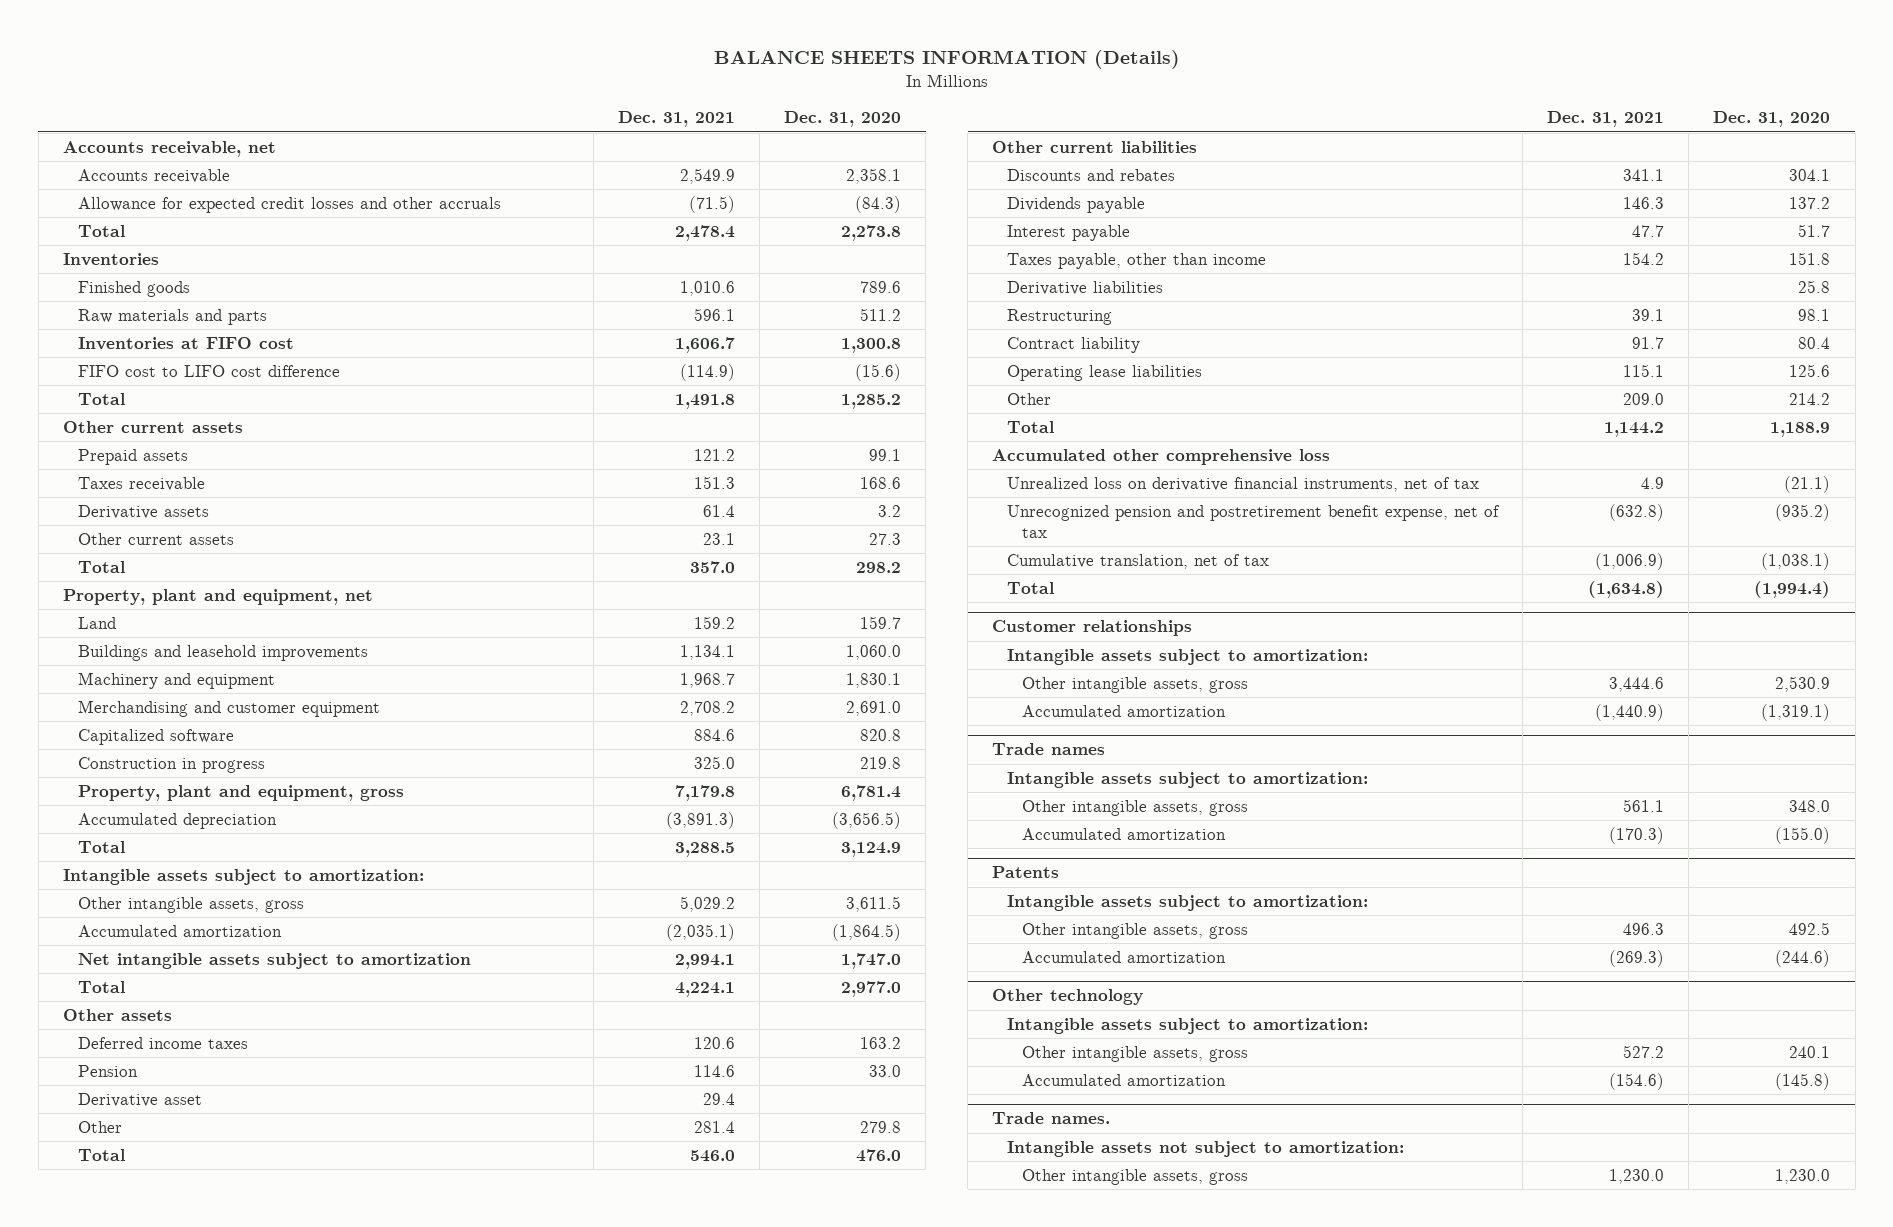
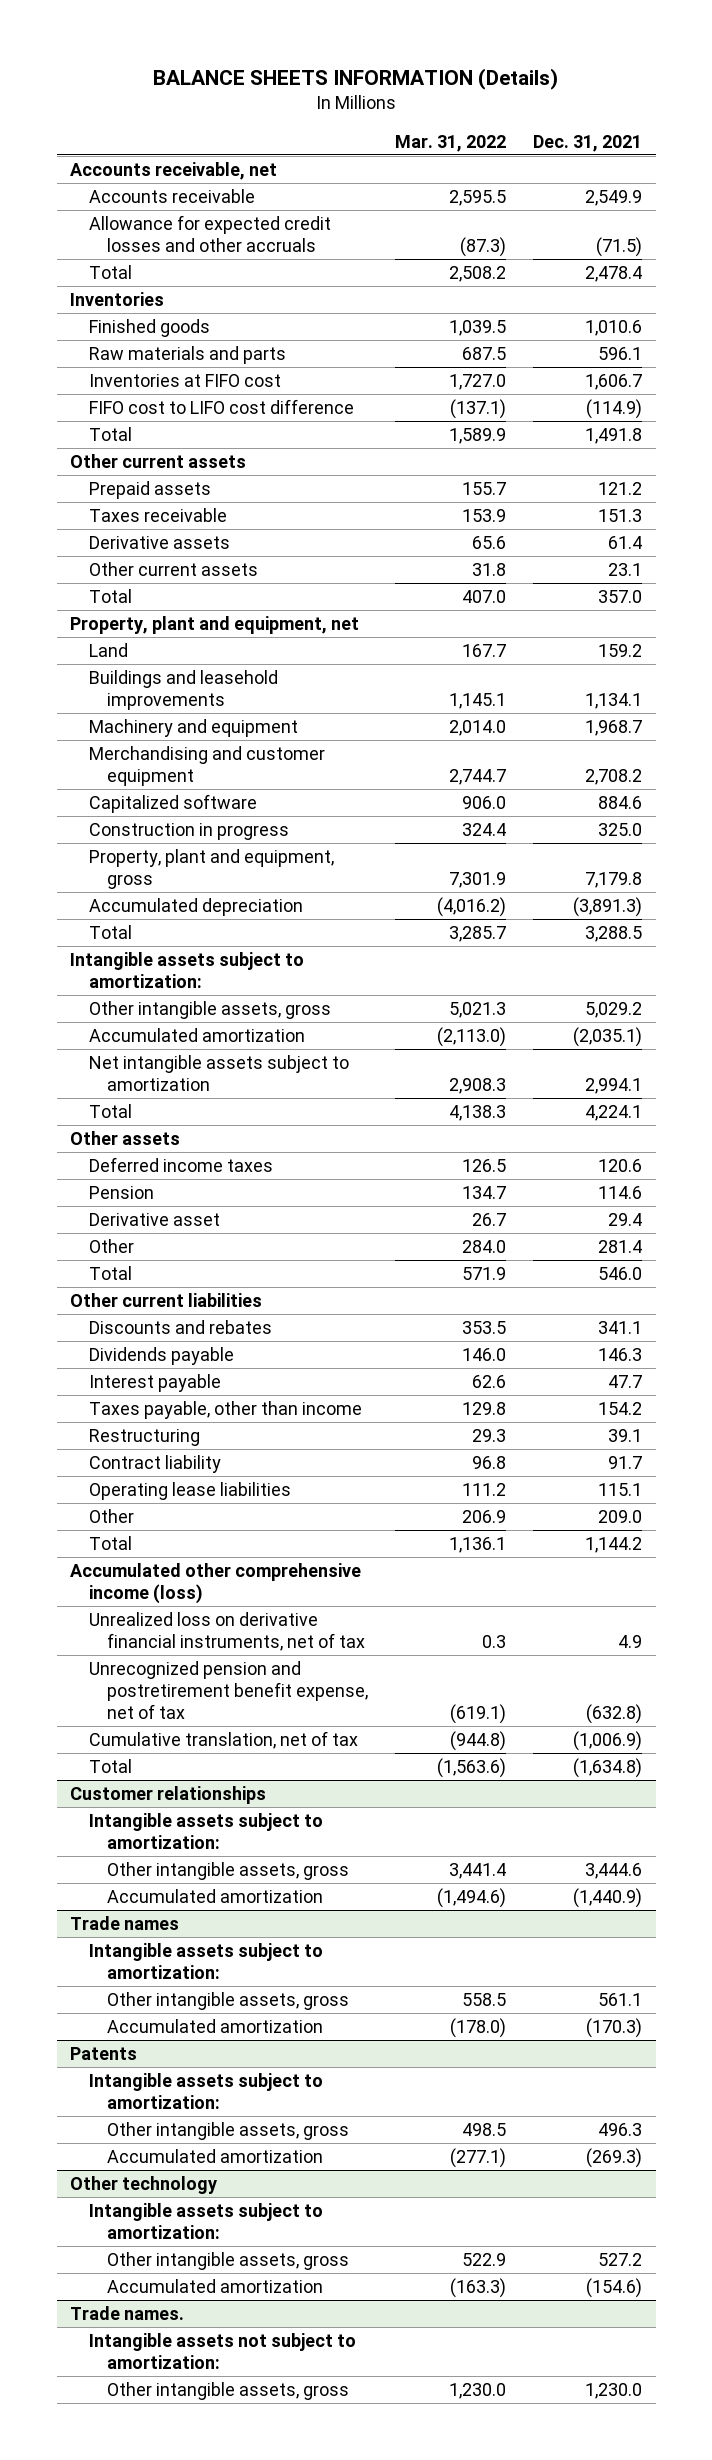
[784,111,902,128] Dec. 31, 2020 -> none
none -> [395,134,507,152] Mar. 31, 2022
[1007,280,1164,295] Derivative liabilities -> none
[992,448,1331,465] Accumulated other comprehensive loss -> [70,1562,362,1605] Accumulated other comprehensive income (loss)

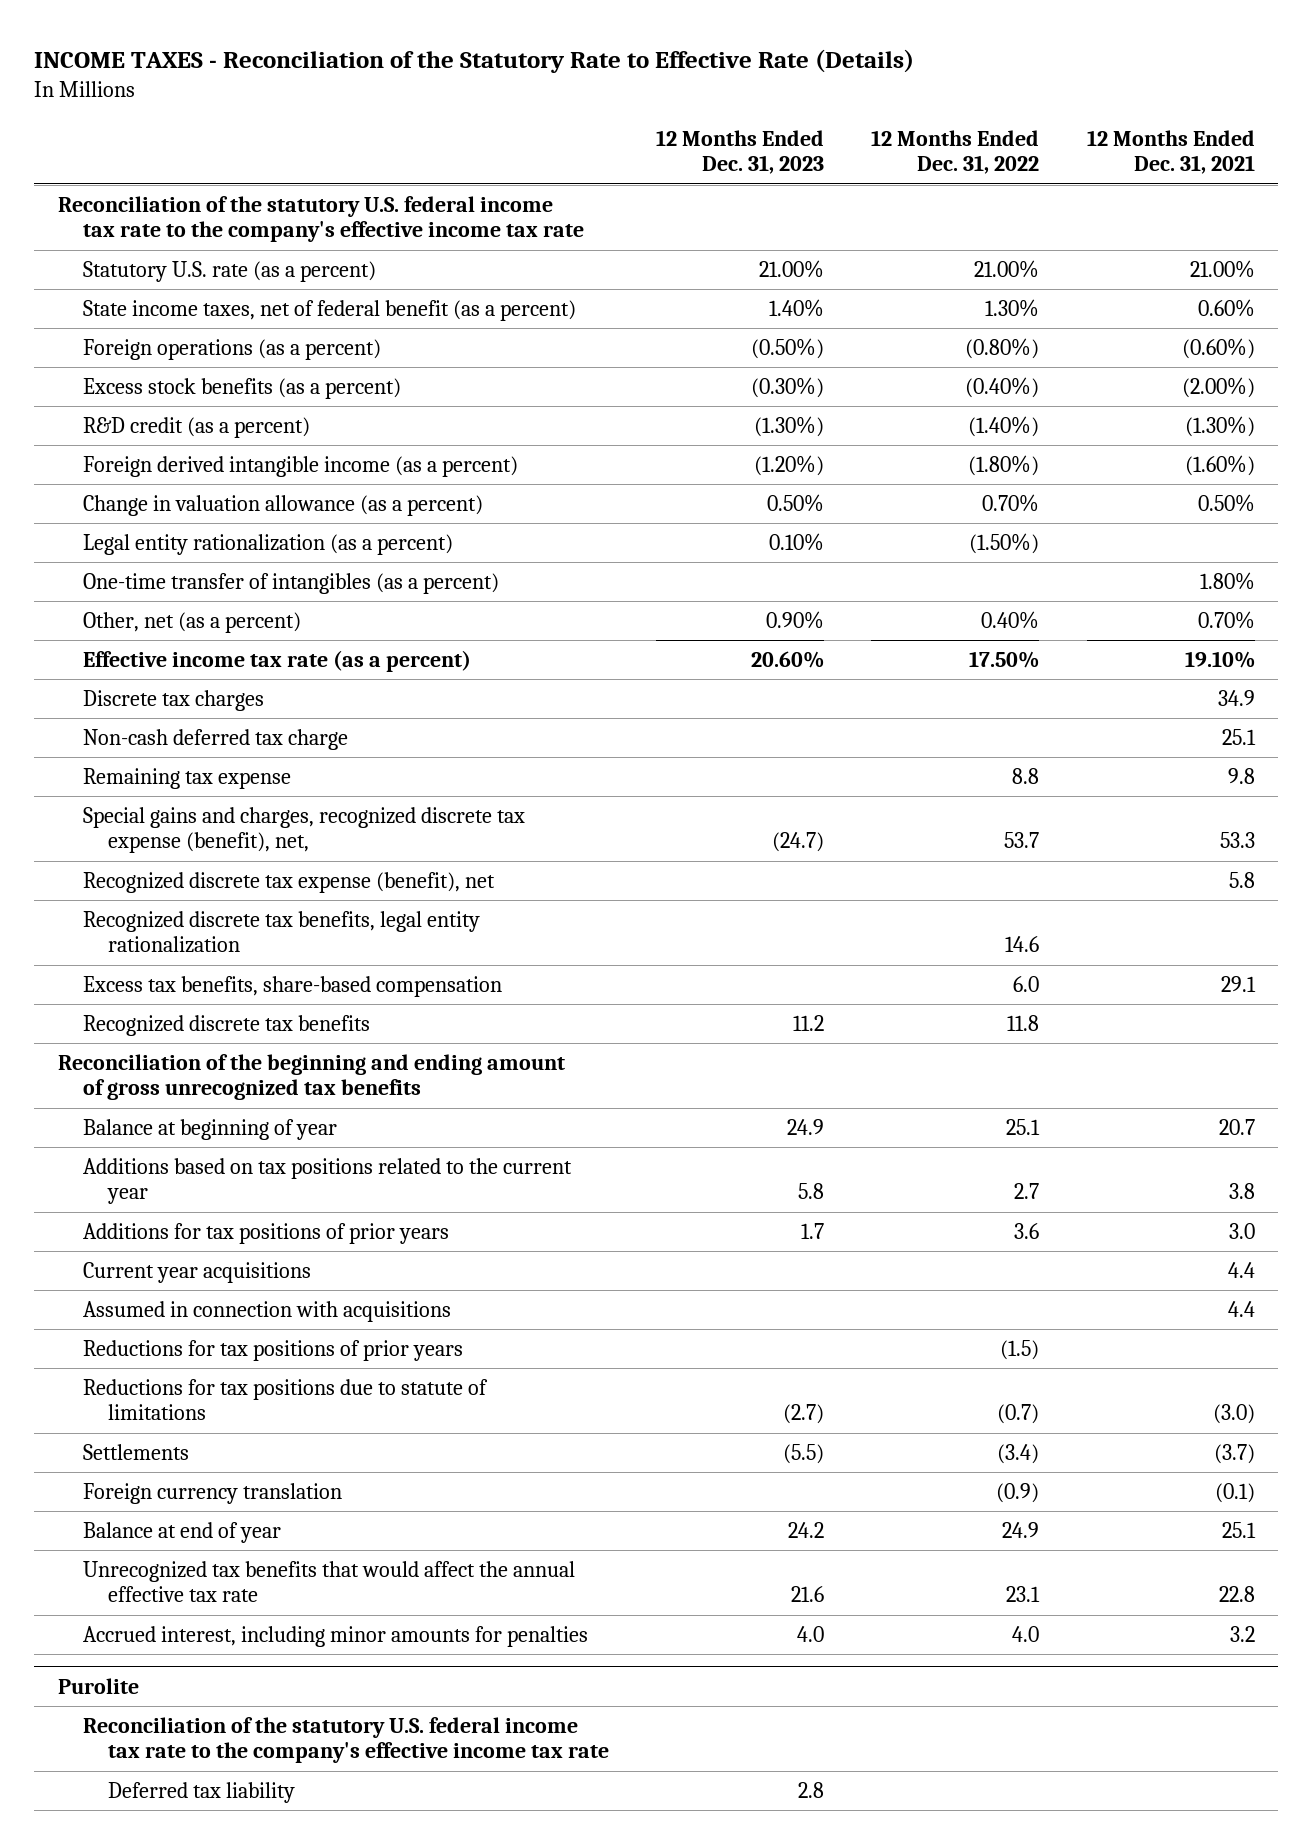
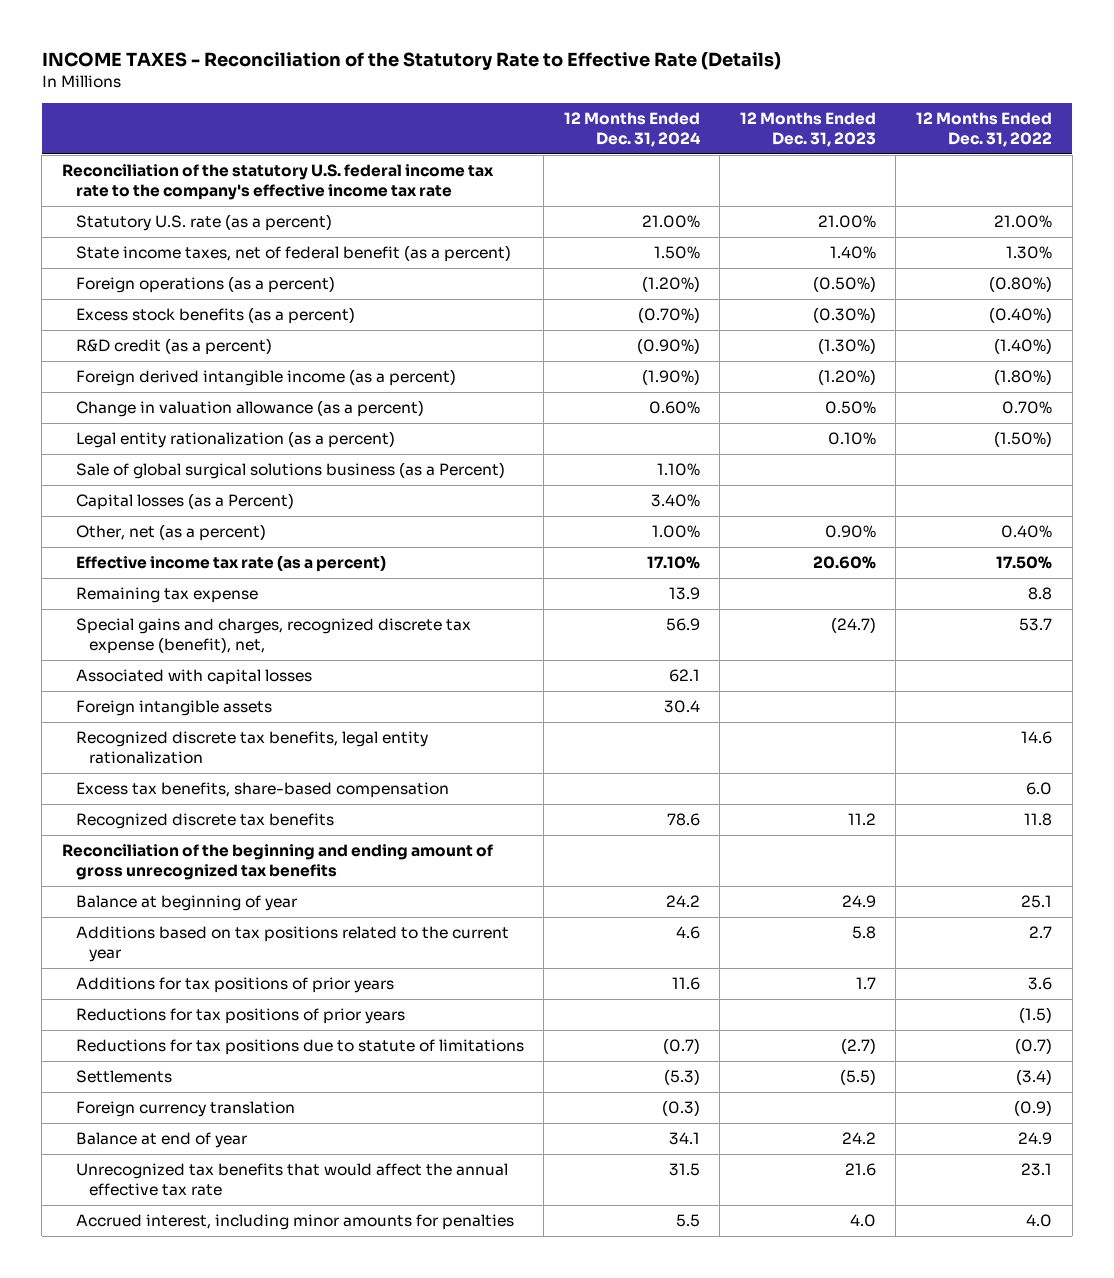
[1086,130,1255,175] 12 Months Ended Dec. 31, 2021 -> none
none -> [563,112,701,148] 12 Months Ended Dec. 31, 2024
[83,572,500,594] One-time transfer of intangibles (as a percent) -> none
none -> [75,462,505,480] Sale of global surgical solutions business (as a Percent)
none -> [75,493,294,511] Capital losses (as a Percent)
[83,689,265,711] Discrete tax charges -> none
[83,728,349,750] Non-cash deferred tax charge -> none
[83,871,496,893] Recognized discrete tax expense (benefit), net -> none
none -> [75,669,312,686] Associated with capital losses
none -> [75,700,272,717] Foreign intangible assets
[83,1261,312,1283] Current year acquisitions -> none
[83,1300,452,1322] Assumed in connection with acquisitions -> none
[58,1677,140,1694] Purolite -> none
[83,1716,610,1764] Reconciliation of the statutory U.S. federal income tax rate to the company's effective income tax rate -> none
[108,1781,296,1803] Deferred tax liability -> none

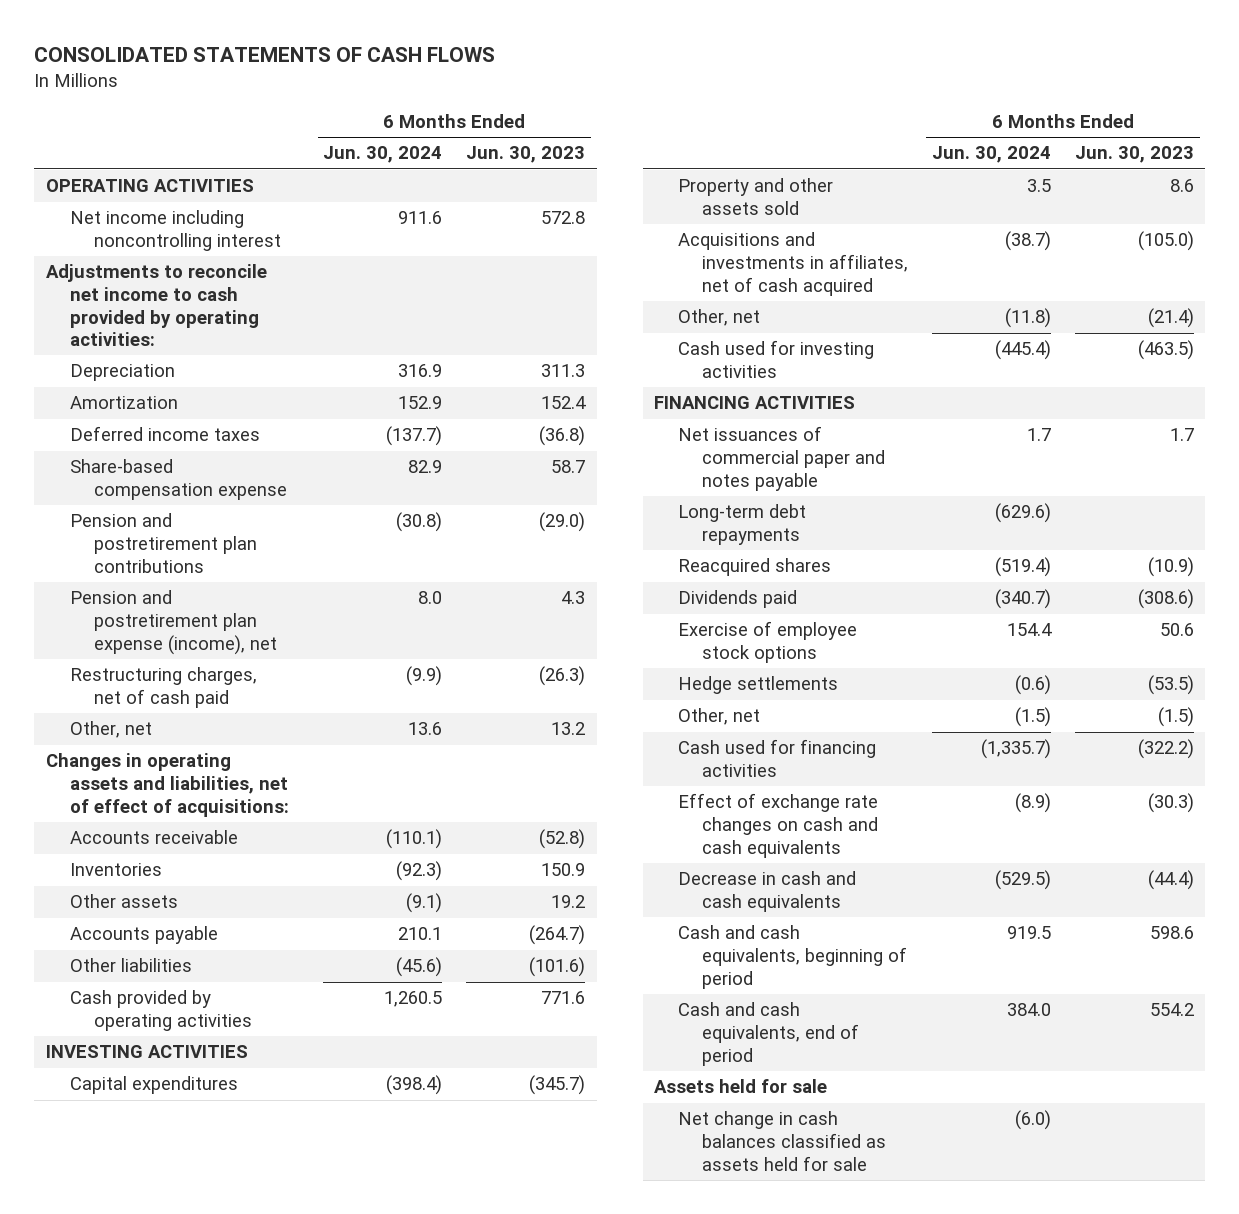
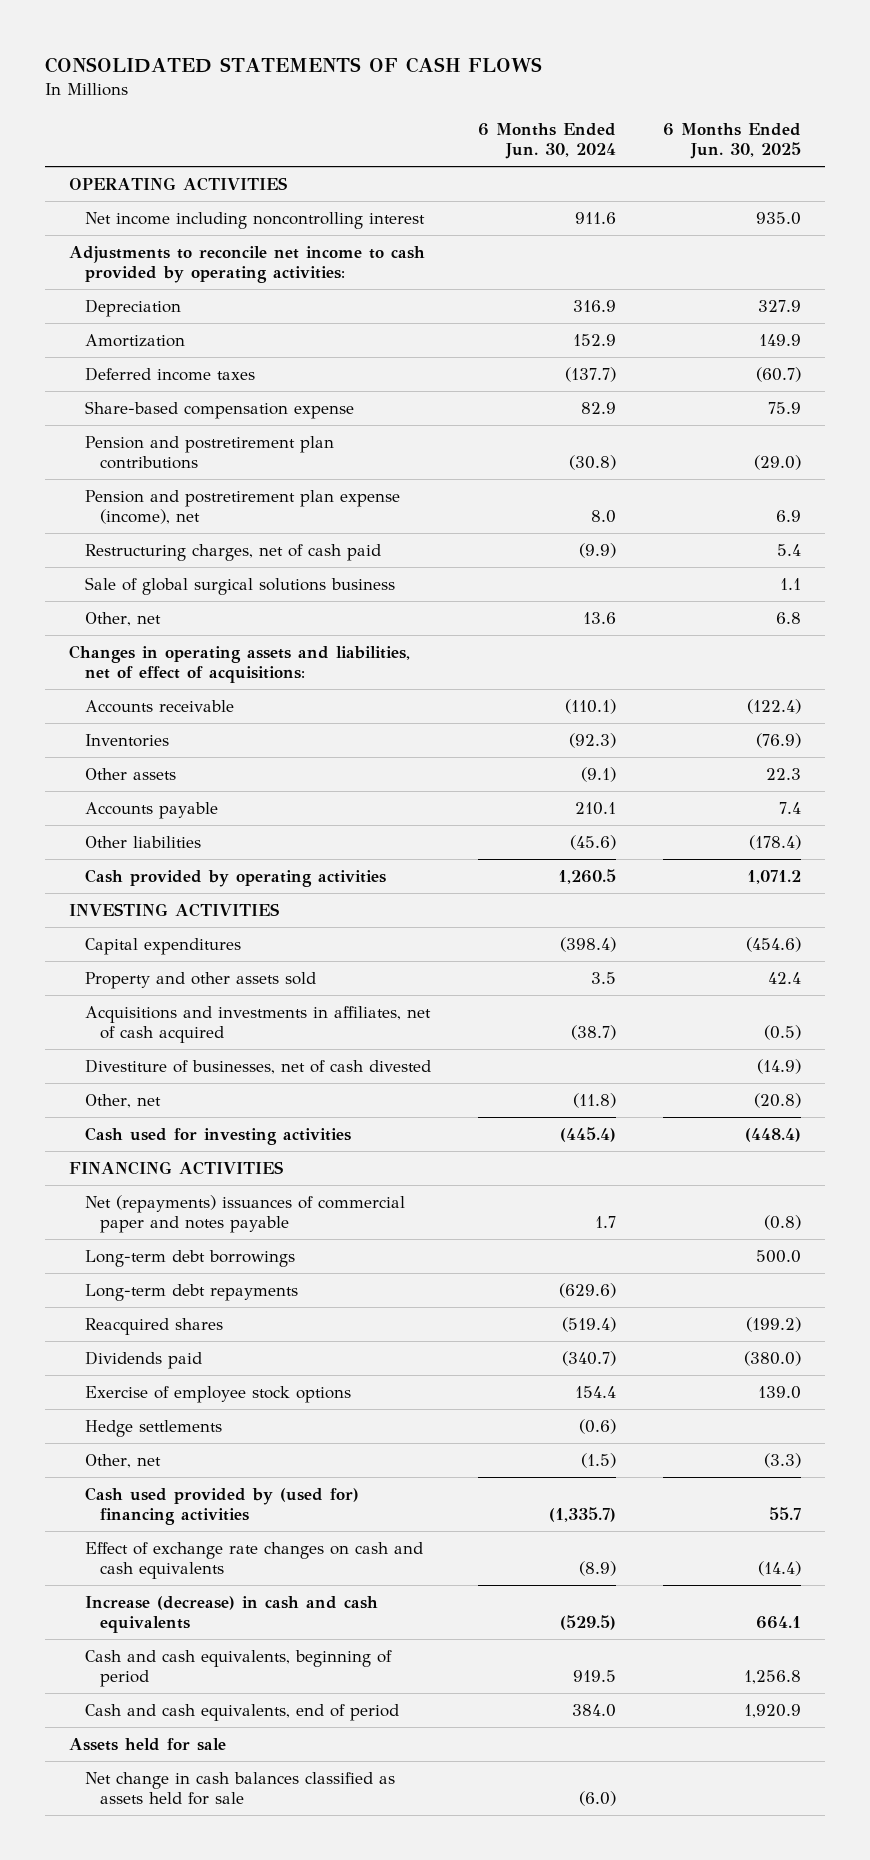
[466,146,586,164] Jun. 30, 2023 -> none
none -> [663,122,802,160] 6 Months Ended Jun. 30, 2025
none -> [84,576,395,595] Sale of global surgical solutions business
none -> [84,1058,431,1074] Divestiture of businesses, net of cash divested
[678,426,886,491] Net issuances of commercial paper and notes payable -> [84,1194,405,1234] Net (repayments) issuances of commercial paper and notes payable
none -> [84,1249,295,1267] Long-term debt borrowings
[678,739,877,777] Cash used for financing activities -> [84,1486,359,1526] Cash used provided by (used for) financing activities
[678,871,857,912] Decrease in cash and cash equivalents -> [84,1595,378,1634] Increase (decrease) in cash and cash equivalents

